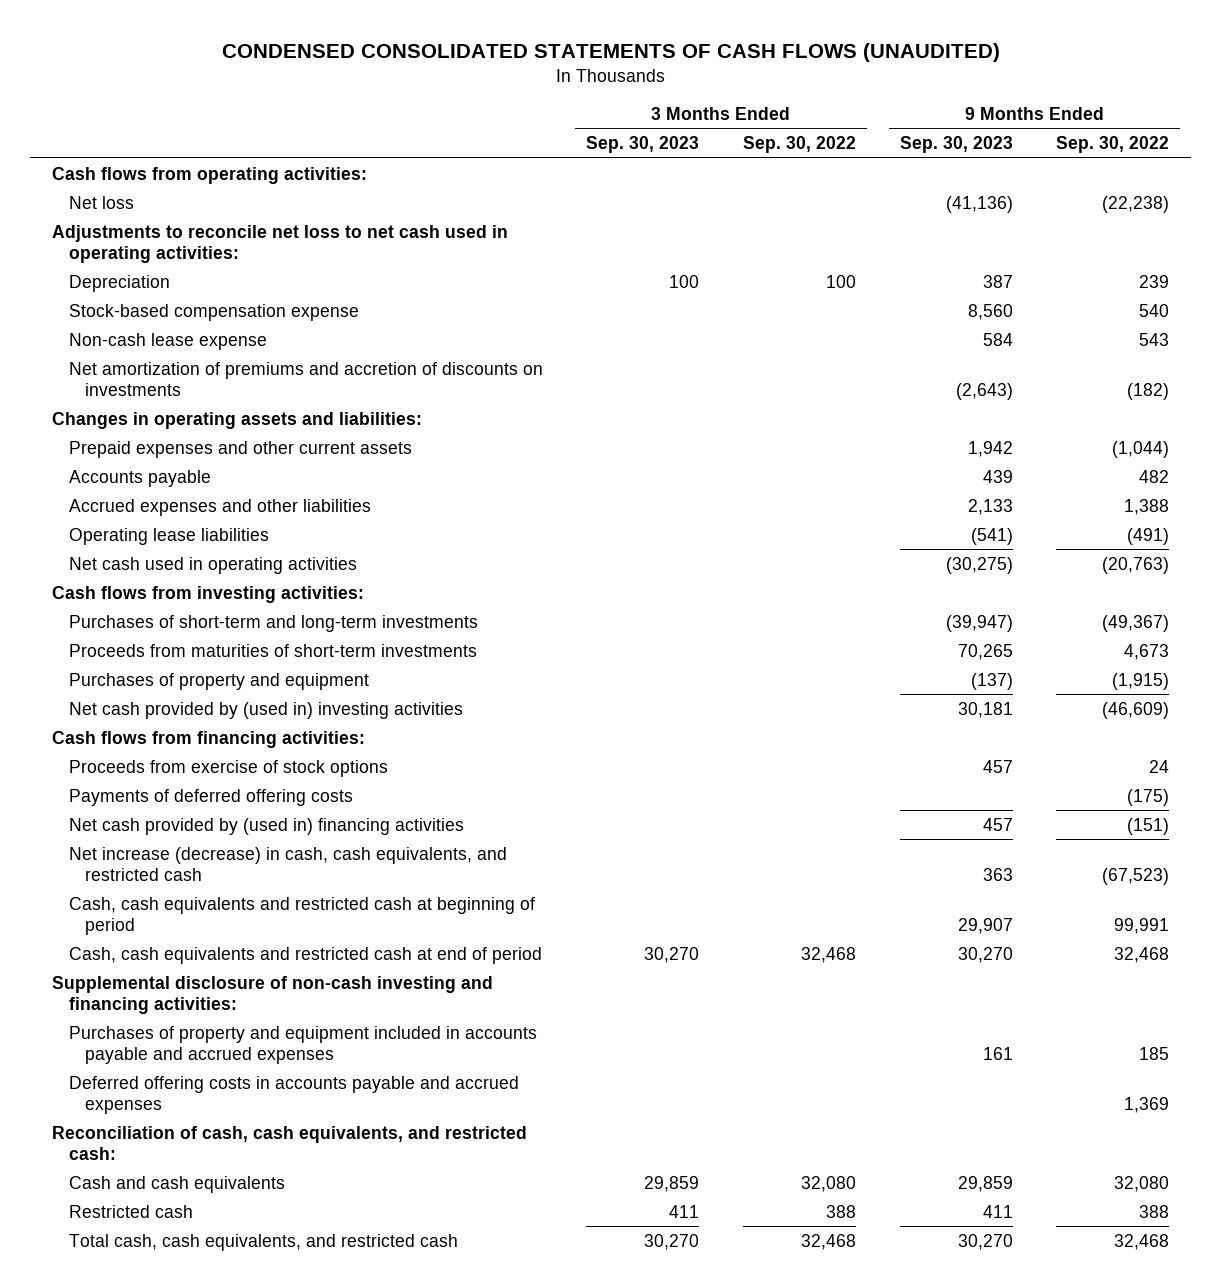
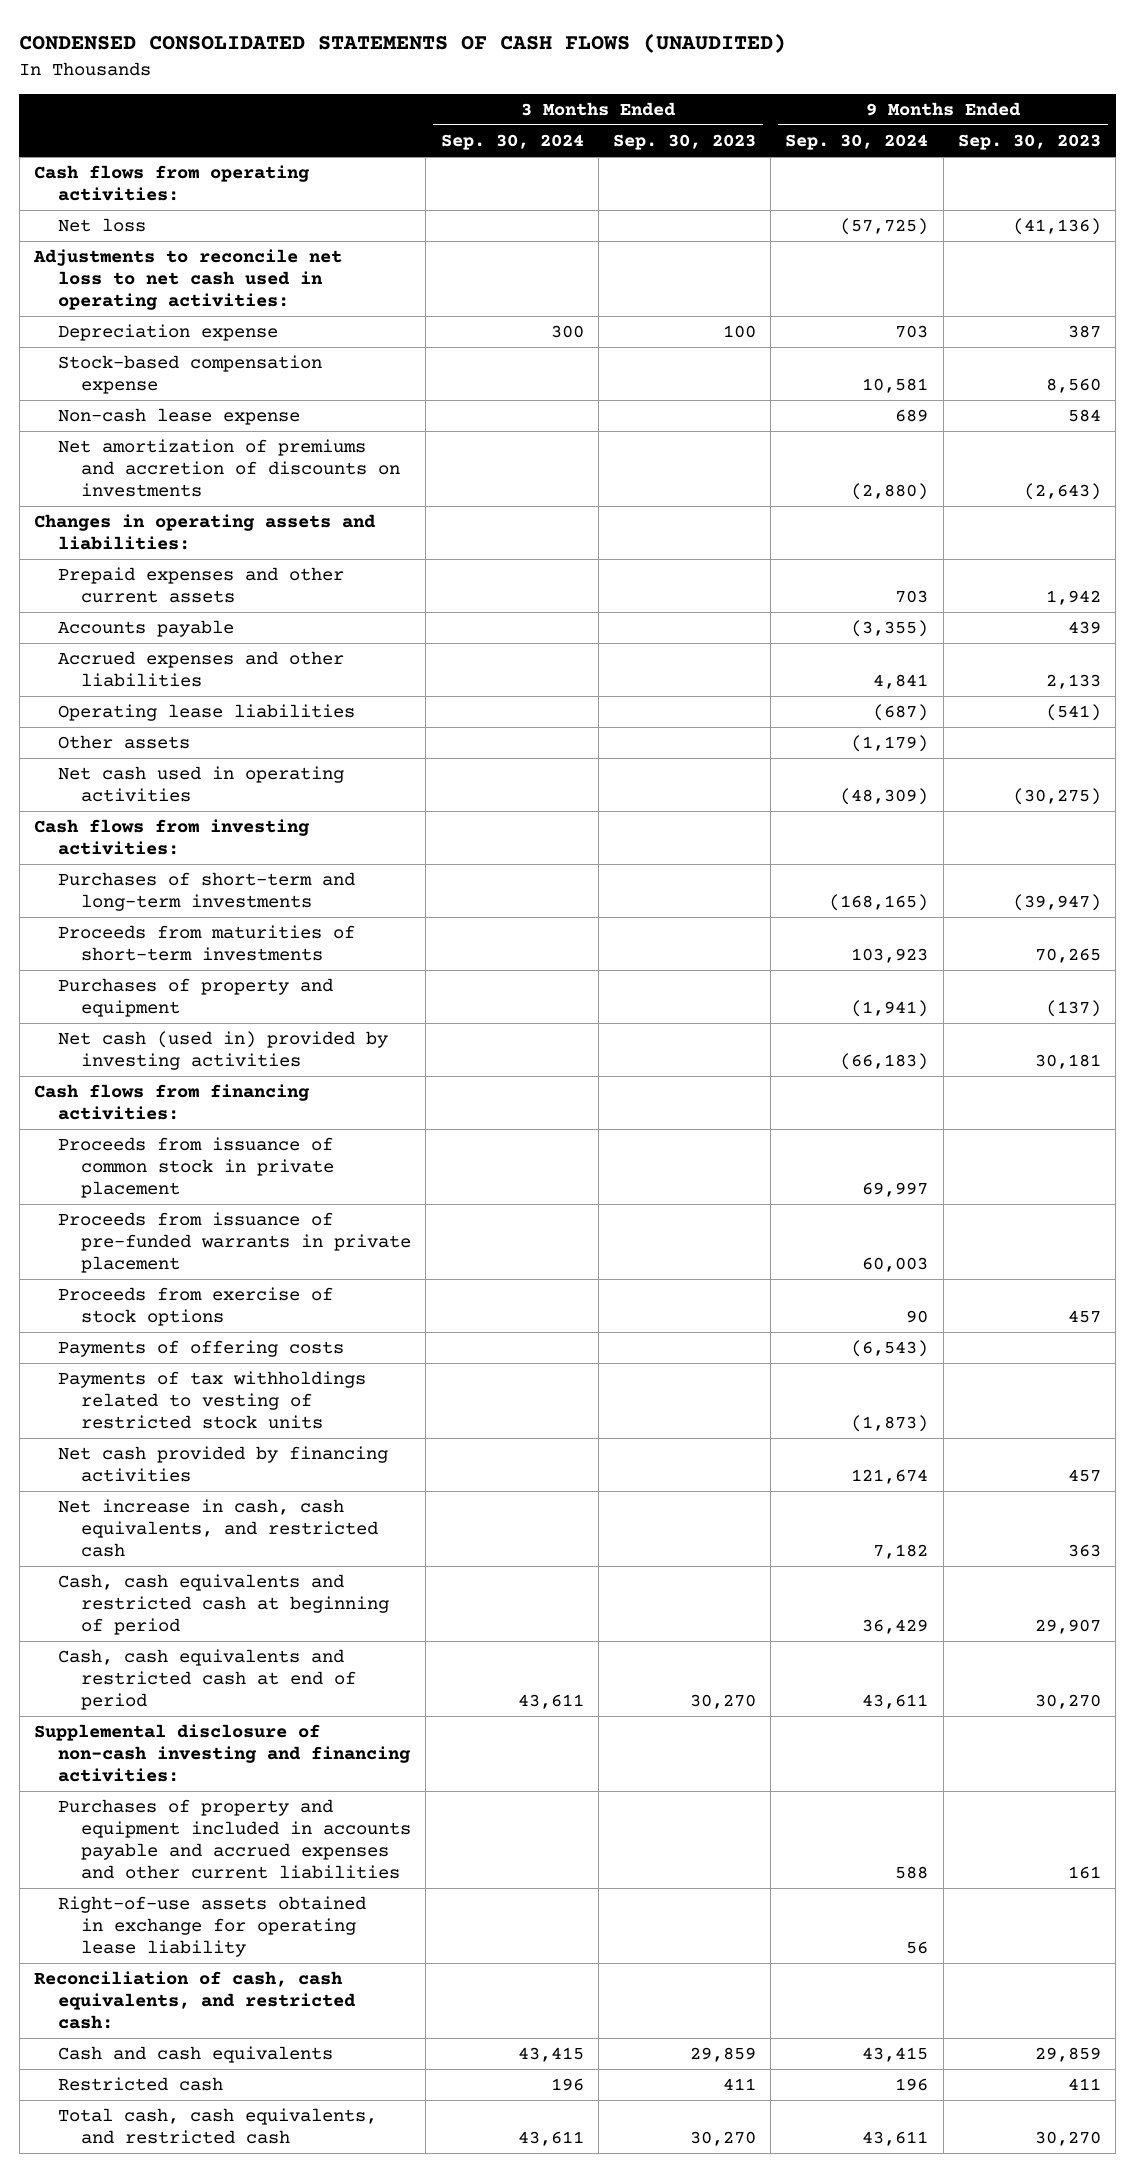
[743,136,857,154] Sep. 30, 2022 -> none
[1056,136,1170,154] Sep. 30, 2022 -> none
none -> [440,134,584,151] Sep. 30, 2024
none -> [785,134,929,151] Sep. 30, 2024
[68,274,170,292] Depreciation -> [57,324,278,342] Depreciation expense
none -> [57,735,190,750] Other assets
[68,701,463,719] Net cash provided by (used in) investing activities -> [57,1031,388,1071] Net cash (used in) provided by investing activities
none -> [57,1137,335,1199] Proceeds from issuance of common stock in private placement
none -> [57,1212,412,1274] Proceeds from issuance of pre-funded warrants in private placement
[68,788,353,806] Payments of deferred offering costs -> [57,1340,344,1358] Payments of offering costs
none -> [57,1371,366,1430] Payments of tax withholdings related to vesting of restricted stock units
[68,817,464,835] Net cash provided by (used in) financing activities -> [57,1446,388,1483] Net cash provided by financing activities
[68,846,507,881] Net increase (decrease) in cash, cash equivalents, and restricted cash -> [57,1499,379,1558] Net increase in cash, cash equivalents, and restricted cash
[68,1075,519,1114] Deferred offering costs in accounts payable and accrued expenses -> none
[68,1025,537,1064] Purchases of property and equipment included in accounts payable and accrued expenses -> [57,1799,412,1880] Purchases of property and equipment included in accounts payable and accrued expenses and other current liabilities
none -> [57,1896,366,1958] Right-of-use assets obtained in exchange for operating lease liability

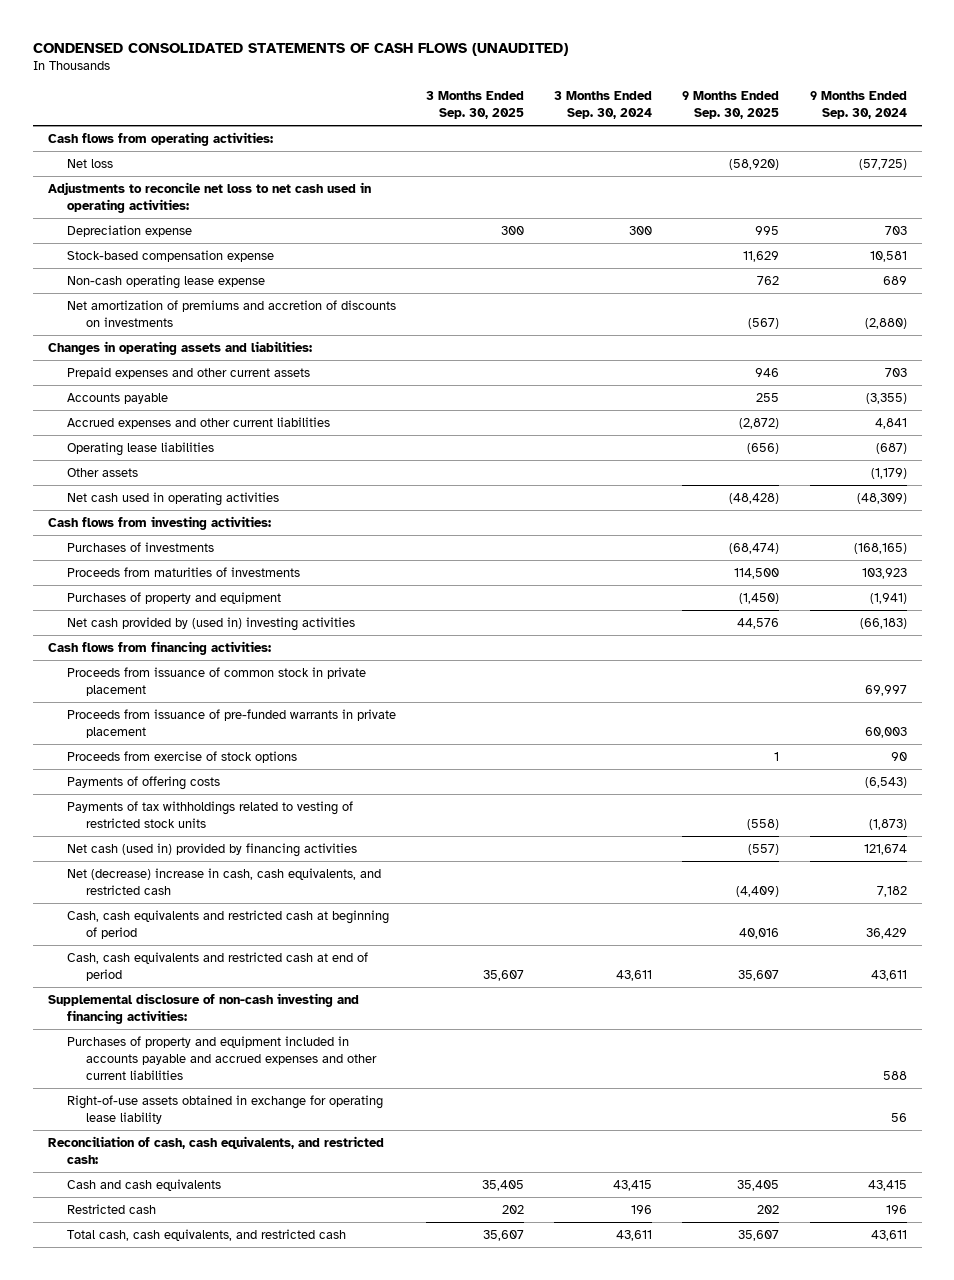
[613,134,757,151] Sep. 30, 2023 -> none
[957,134,1101,151] Sep. 30, 2023 -> none
none -> [426,91,525,120] 3 Months Ended Sep. 30, 2025
none -> [682,91,780,120] 9 Months Ended Sep. 30, 2025
[57,408,300,426] Non-cash lease expense -> [66,274,265,289] Non-cash operating lease expense
[57,651,344,688] Accrued expenses and other liabilities -> [66,416,330,429] Accrued expenses and other current liabilities
[57,872,355,912] Purchases of short-term and long-term investments -> [66,541,214,552] Purchases of investments
[57,925,355,962] Proceeds from maturities of short-term investments -> [66,566,300,577] Proceeds from maturities of investments
[57,1031,388,1071] Net cash (used in) provided by investing activities -> [66,616,355,631] Net cash provided by (used in) investing activities
[57,1446,388,1483] Net cash provided by financing activities -> [66,842,357,857] Net cash (used in) provided by financing activities
[57,1499,379,1558] Net increase in cash, cash equivalents, and restricted cash -> [66,867,381,895] Net (decrease) increase in cash, cash equivalents, and restricted cash

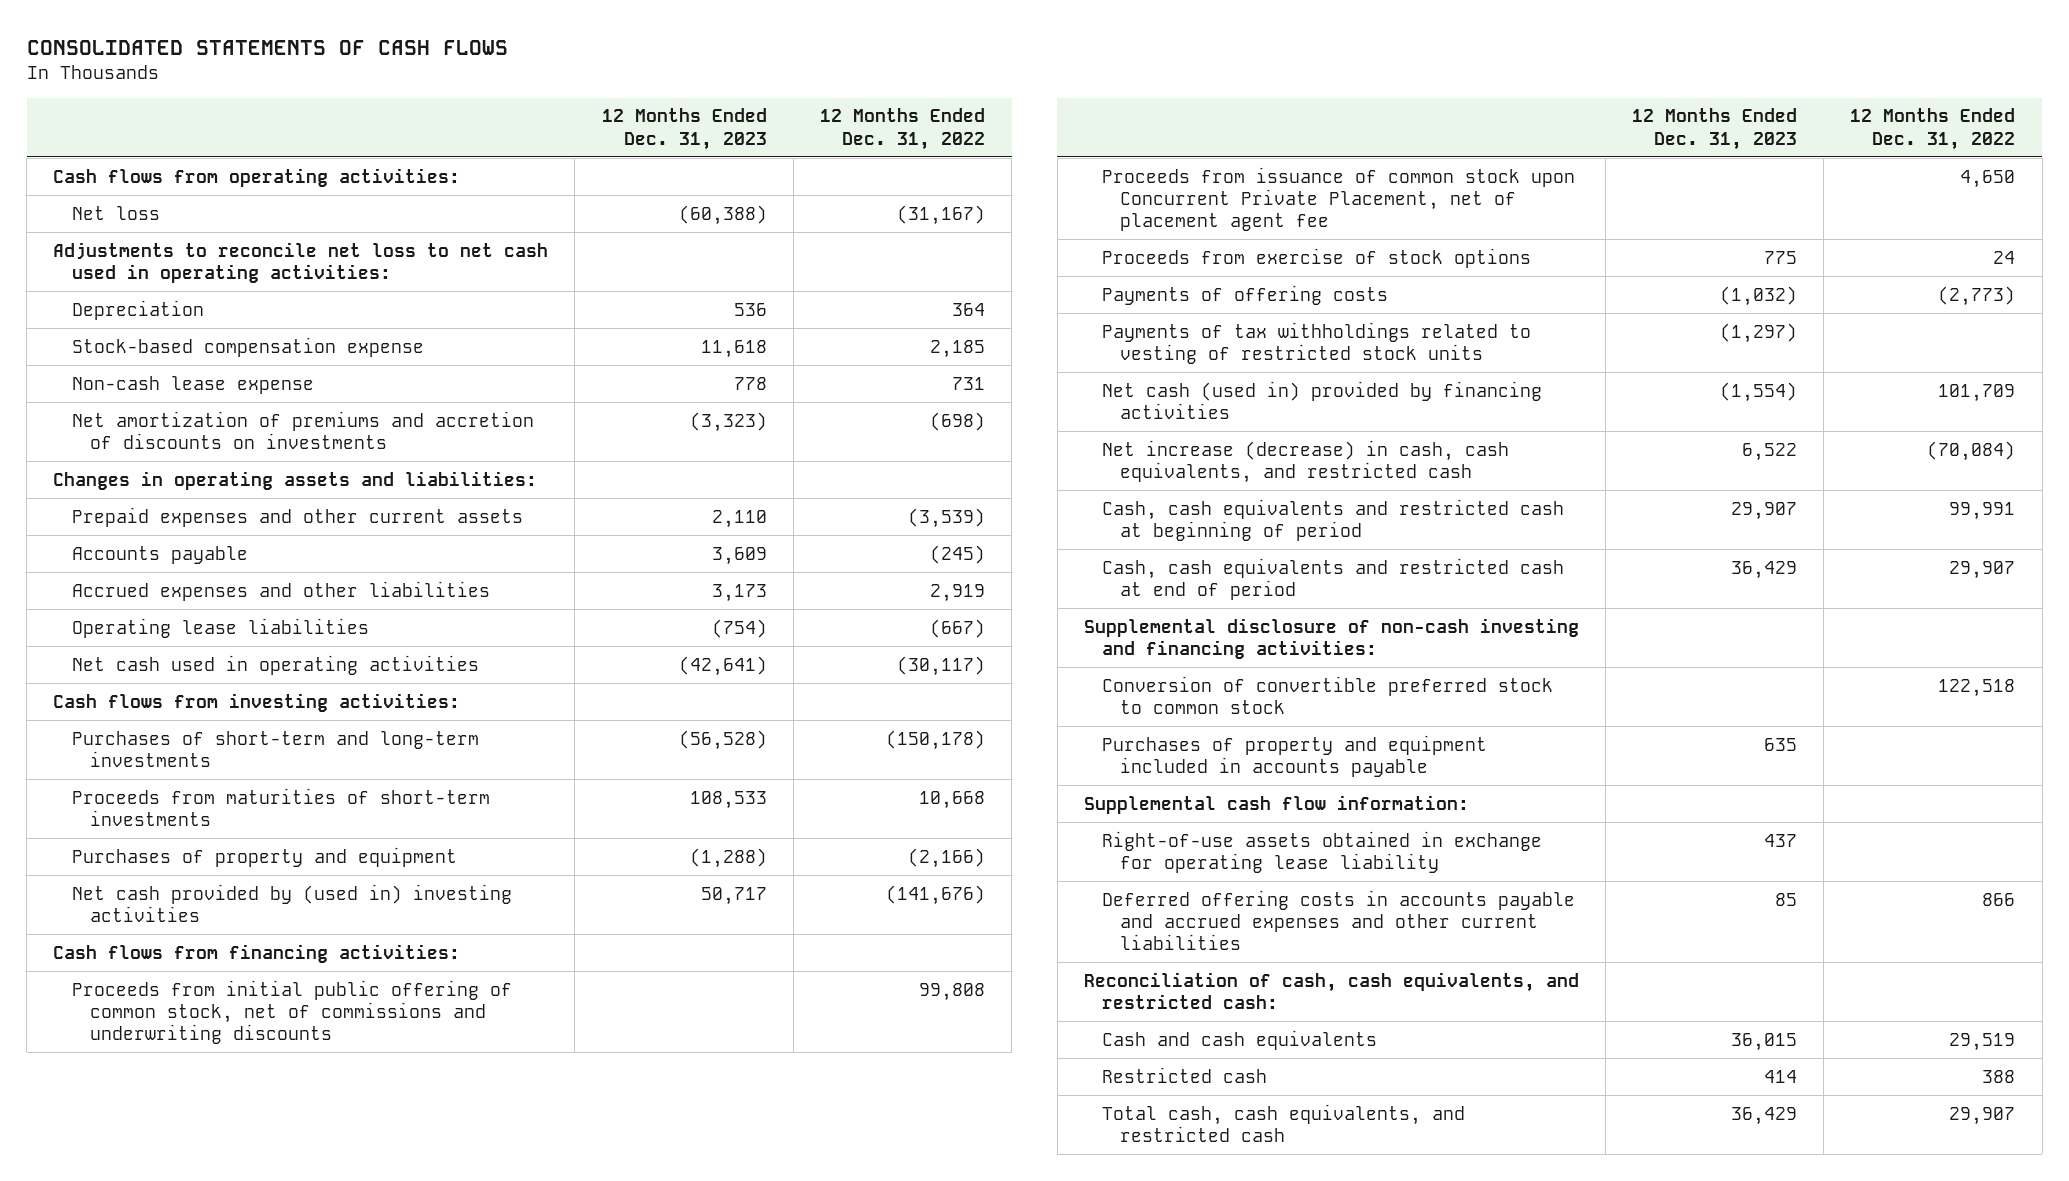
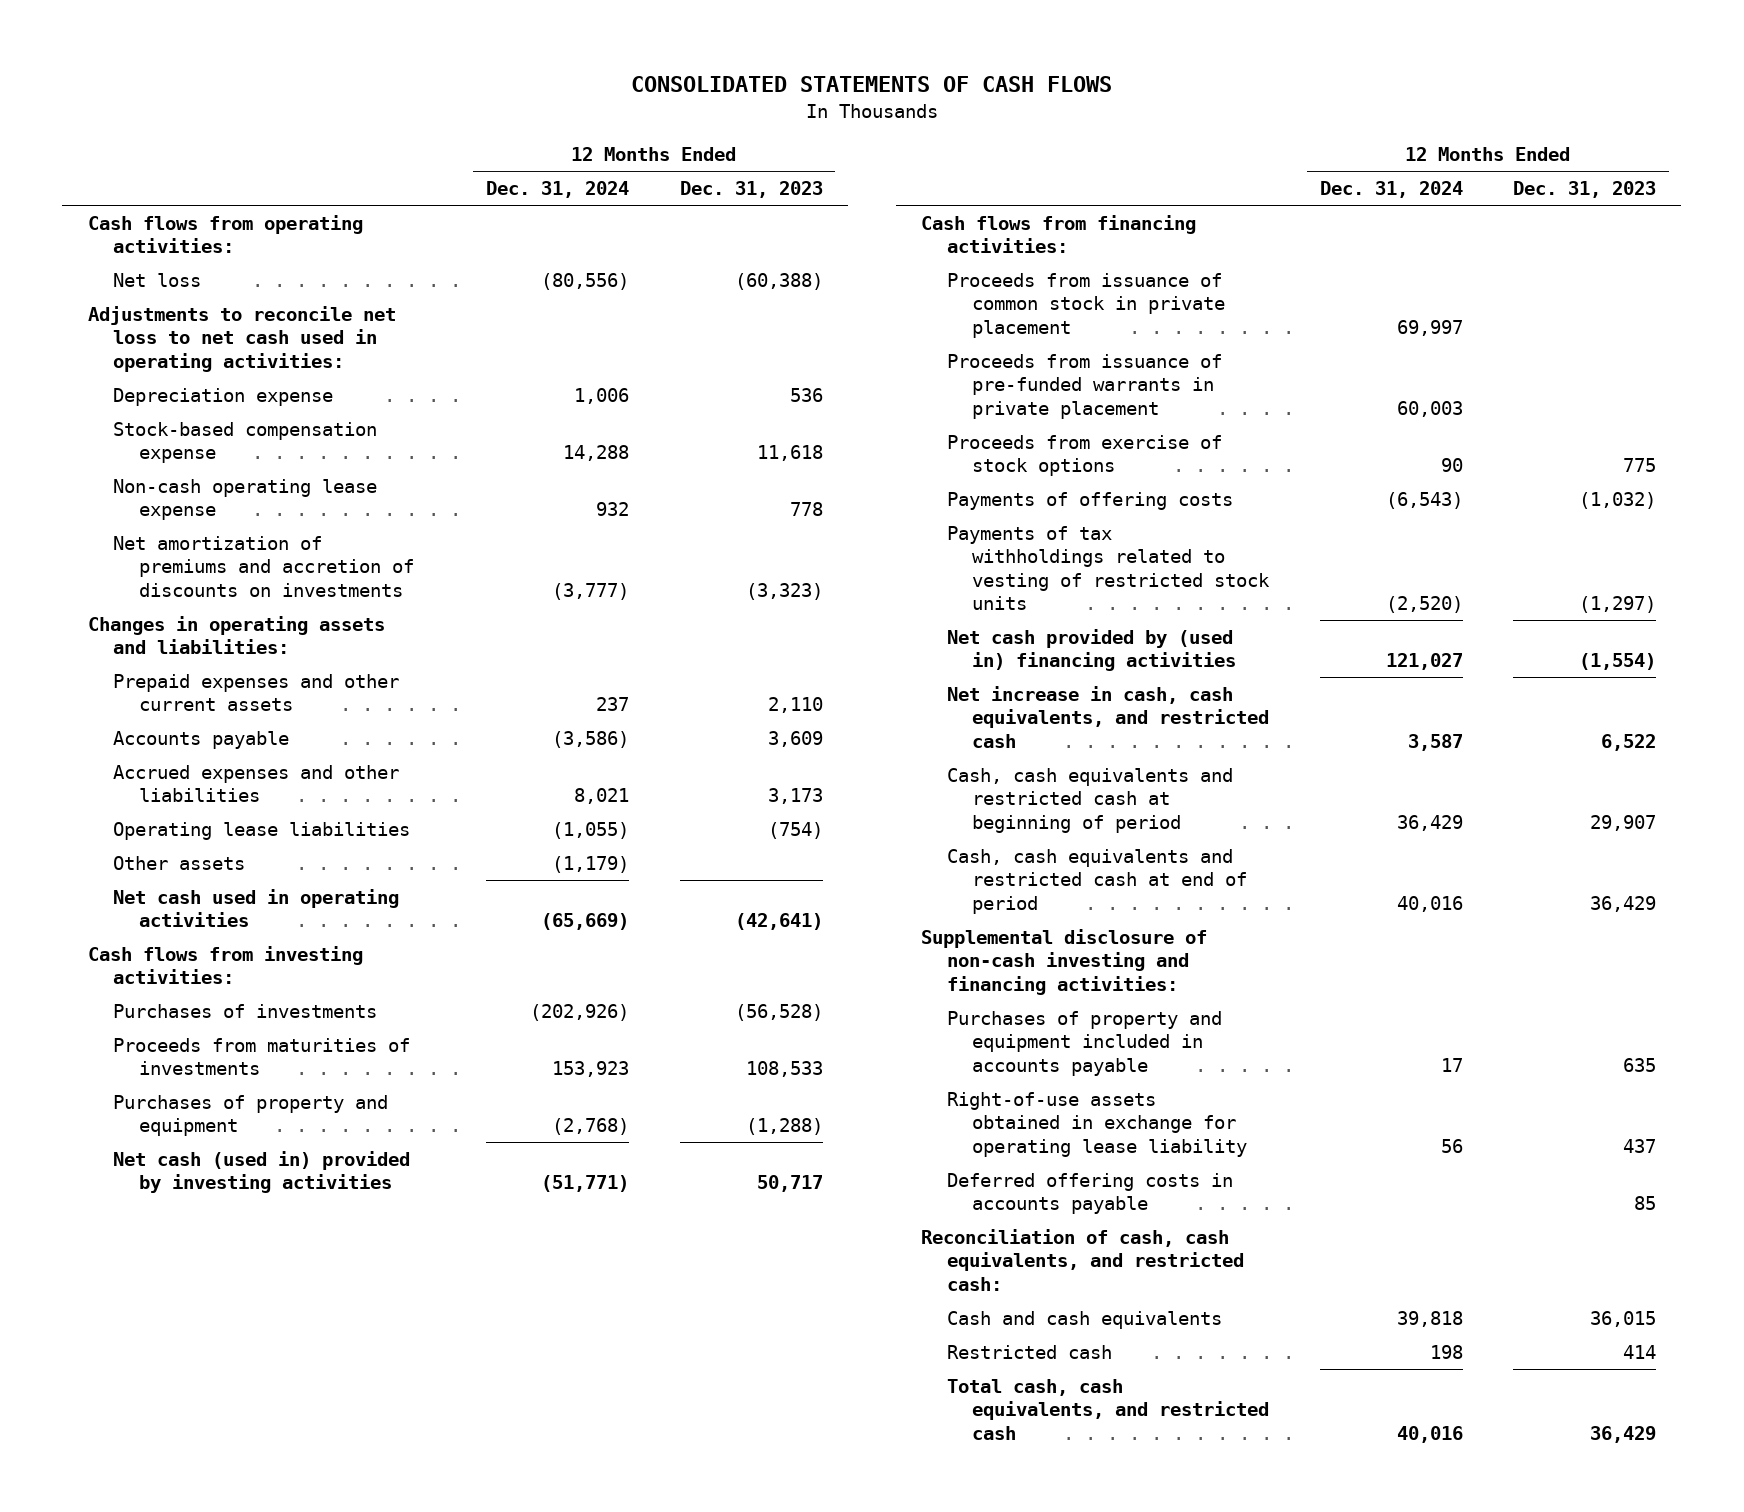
[819,108,985,150] 12 Months Ended Dec. 31, 2022 -> none
none -> [486,181,630,199] Dec. 31, 2024
[71,299,204,320] Depreciation -> [113,387,334,406] Depreciation expense
[71,375,314,394] Non-cash lease expense -> [113,478,378,521] Non-cash operating lease expense
none -> [113,855,246,870] Other assets
[71,730,479,768] Purchases of short-term and long-term investments -> [113,1003,378,1018] Purchases of investments
[71,787,490,827] Proceeds from maturities of short-term investments -> [113,1037,411,1076] Proceeds from maturities of investments
[71,883,512,923] Net cash provided by (used in) investing activities -> [113,1150,411,1194] Net cash (used in) provided by investing activities
[71,979,512,1045] Proceeds from initial public offering of common stock, net of commissions and underwriting discounts -> none
[1102,166,1576,232] Proceeds from issuance of common stock upon Concurrent Private Placement, net of placement agent fee -> [946,272,1226,338] Proceeds from issuance of common stock in private placement
none -> [946,353,1222,419] Proceeds from issuance of pre-funded warrants in private placement
[1102,380,1543,420] Net cash (used in) provided by financing activities -> [946,628,1237,672] Net cash provided by (used in) financing activities
[1102,439,1510,484] Net increase (decrease) in cash, cash equivalents, and restricted cash -> [946,685,1270,748] Net increase in cash, cash equivalents, and restricted cash
[1102,675,1554,715] Conversion of convertible preferred stock to common stock -> none
[1083,794,1469,814] Supplemental cash flow information: -> none
[1102,889,1576,951] Deferred offering costs in accounts payable and accrued expenses and other current liabilities -> [946,1172,1233,1215] Deferred offering costs in accounts payable

